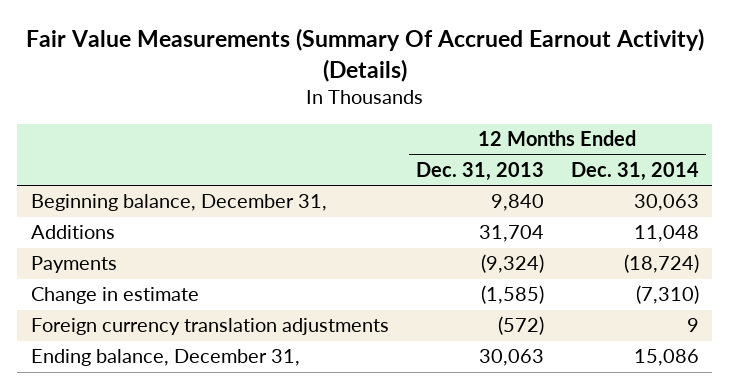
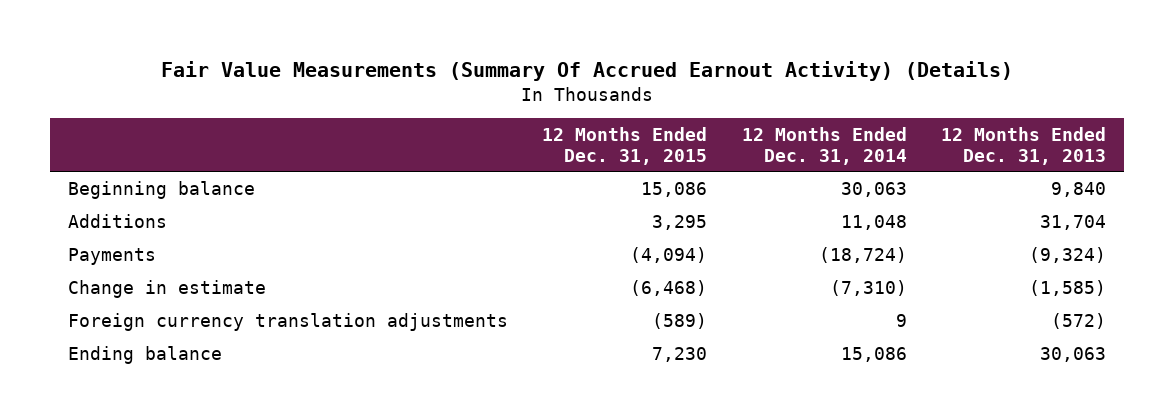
none -> [542,126,708,165] 12 Months Ended Dec. 31, 2015
[30,194,327,212] Beginning balance, December 31, -> [67,180,255,199] Beginning balance
[30,349,300,367] Ending balance, December 31, -> [67,345,222,364] Ending balance

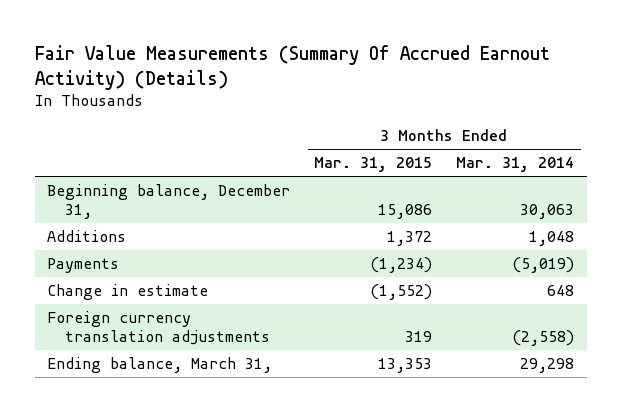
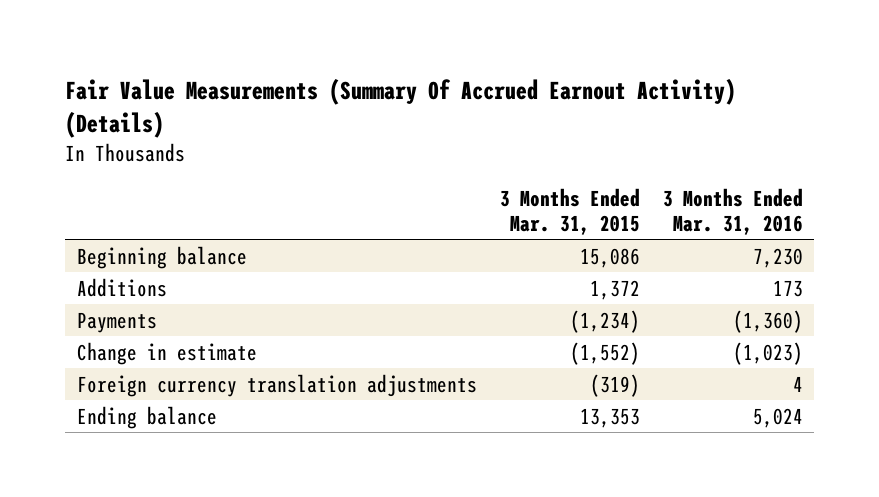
[456,157,575,173] Mar. 31, 2014 -> none
none -> [662,187,803,235] 3 Months Ended Mar. 31, 2016
[47,184,291,219] Beginning balance, December 31, -> [76,245,247,269] Beginning balance
[405,330,433,342] 319 -> [589,373,640,397] (319)
[47,357,273,374] Ending balance, March 31, -> [76,405,217,429] Ending balance

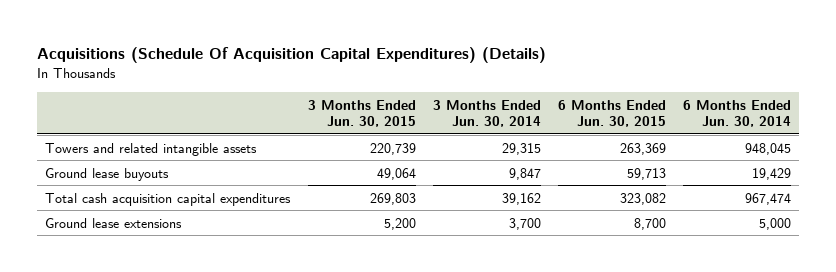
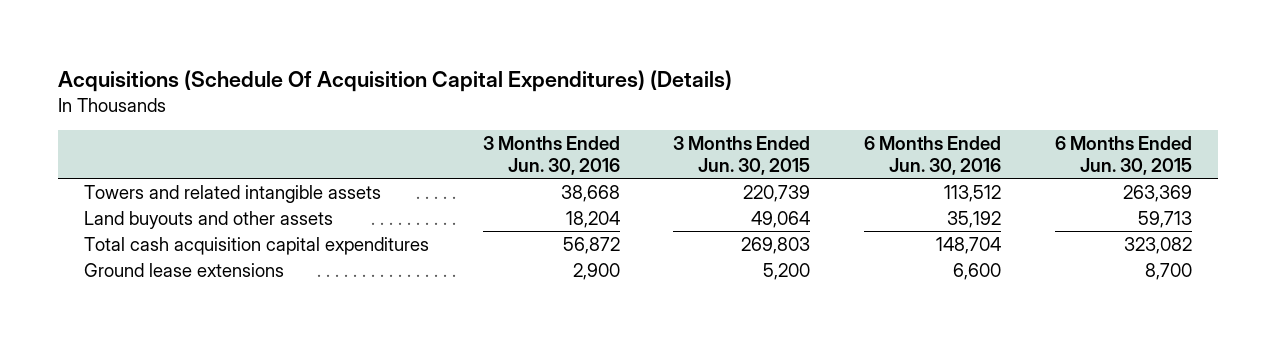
[432,99,541,128] 3 Months Ended Jun. 30, 2014 -> none
[682,99,791,128] 6 Months Ended Jun. 30, 2014 -> none
none -> [482,136,620,176] 3 Months Ended Jun. 30, 2016
none -> [864,136,1002,176] 6 Months Ended Jun. 30, 2016
[45,167,170,181] Ground lease buyouts -> [84,210,334,229] Land buyouts and other assets

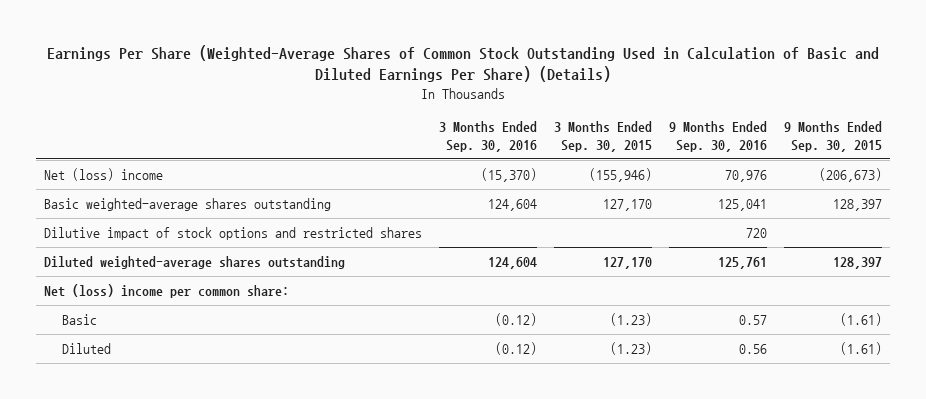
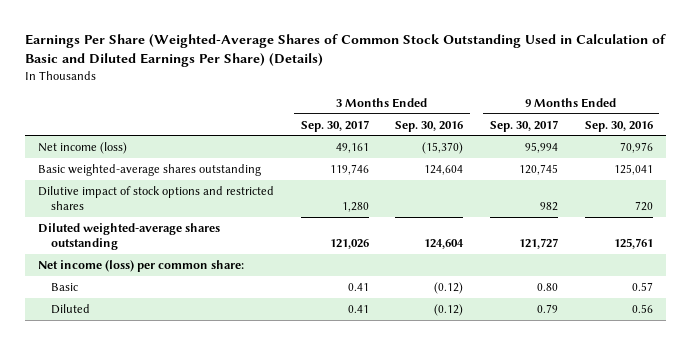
[554,120,653,152] 3 Months Ended Sep. 30, 2015 -> none
[783,120,882,152] 9 Months Ended Sep. 30, 2015 -> none
none -> [300,119,369,132] Sep. 30, 2017
none -> [489,119,558,132] Sep. 30, 2017
[44,167,164,181] Net (loss) income -> [38,141,128,154] Net income (loss)
[44,283,290,298] Net (loss) income per common share: -> [38,259,245,272] Net income (loss) per common share:

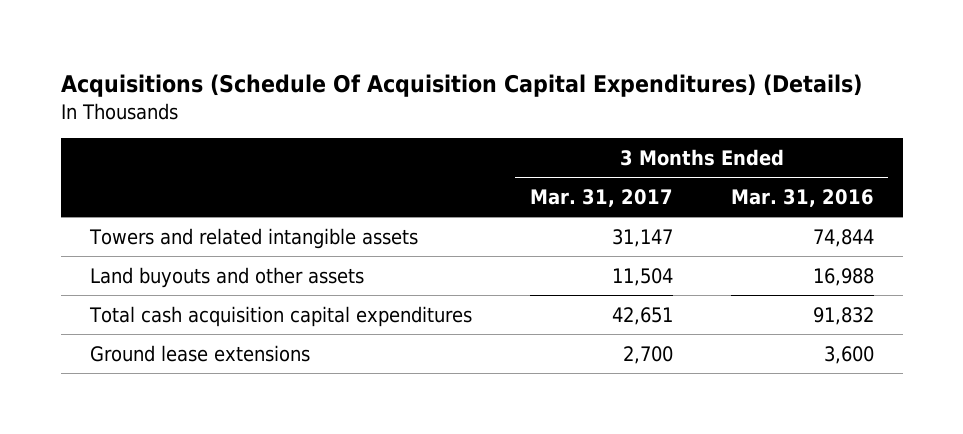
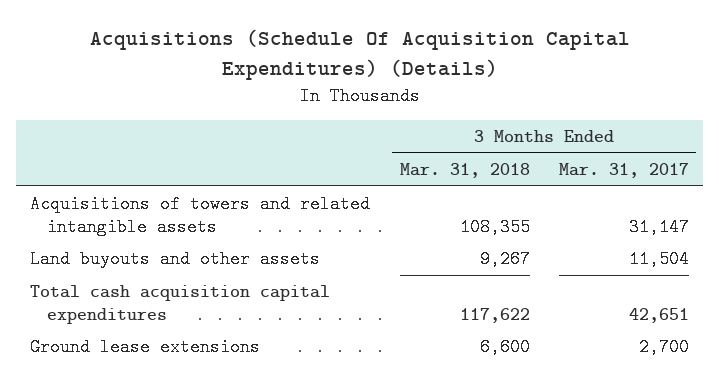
[730,188,874,207] Mar. 31, 2016 -> none
none -> [399,163,530,179] Mar. 31, 2018
[88,227,418,249] Towers and related intangible assets -> [30,195,371,236] Acquisitions of towers and related intangible assets

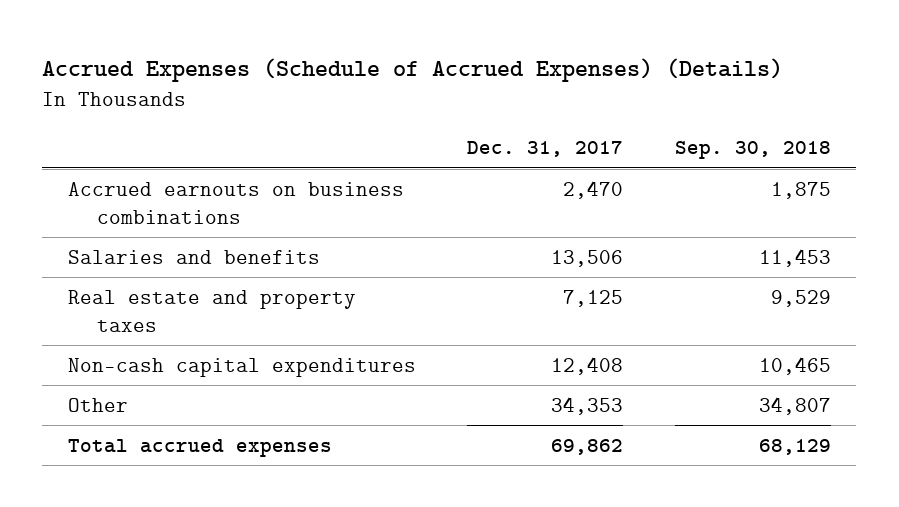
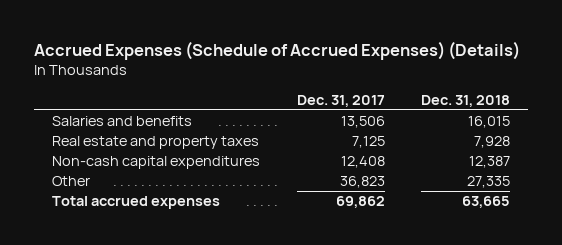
[674,141,831,160] Sep. 30, 2018 -> none
none -> [420,95,510,108] Dec. 31, 2018
[68,181,405,225] Accrued earnouts on business combinations -> none
[551,396,624,415] 34,353 -> [339,176,385,189] 36,823

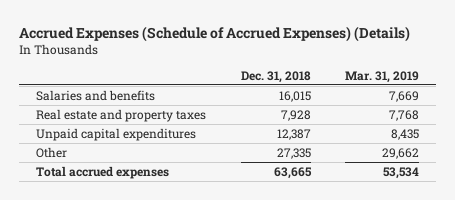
[296,95,385,108] Dec. 31, 2017 -> none
none -> [345,70,420,83] Mar. 31, 2019
[52,156,261,170] Non-cash capital expenditures -> [35,127,196,141] Unpaid capital expenditures

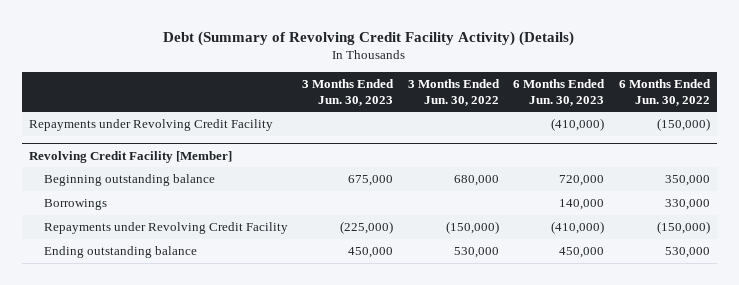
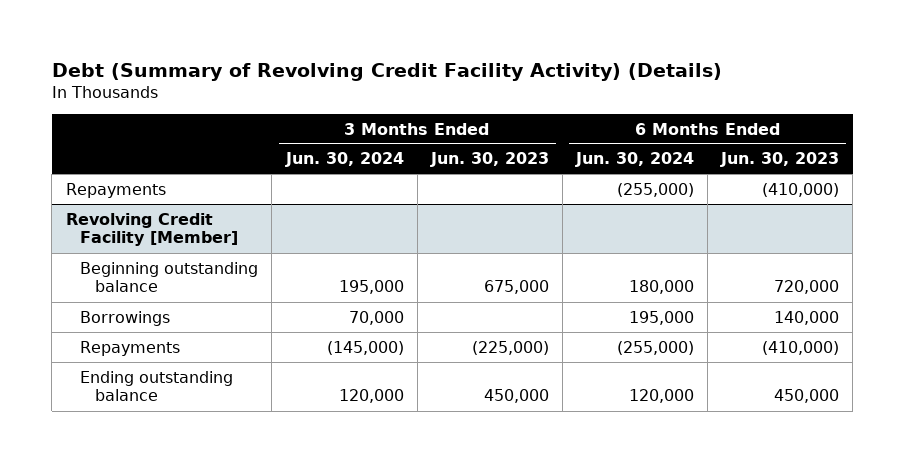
[407,79,500,106] 3 Months Ended Jun. 30, 2022 -> none
[618,79,711,106] 6 Months Ended Jun. 30, 2022 -> none
none -> [284,152,404,168] Jun. 30, 2024
none -> [575,152,695,168] Jun. 30, 2024
[28,119,273,132] Repayments under Revolving Credit Facility -> [65,182,166,198] Repayments
[43,222,288,235] Repayments under Revolving Credit Facility -> [80,340,181,356] Repayments

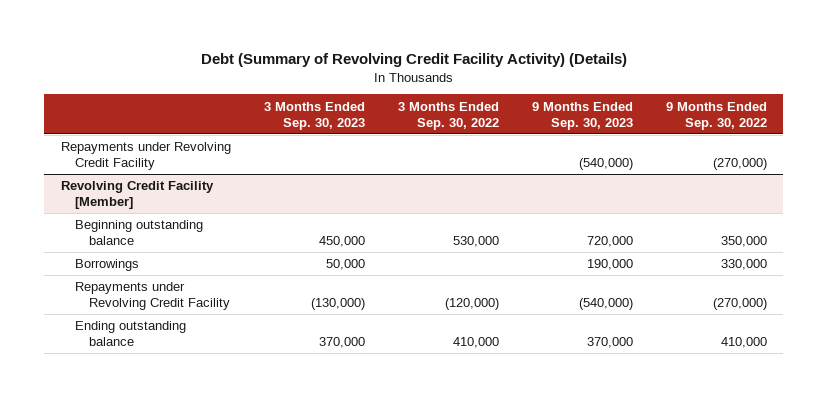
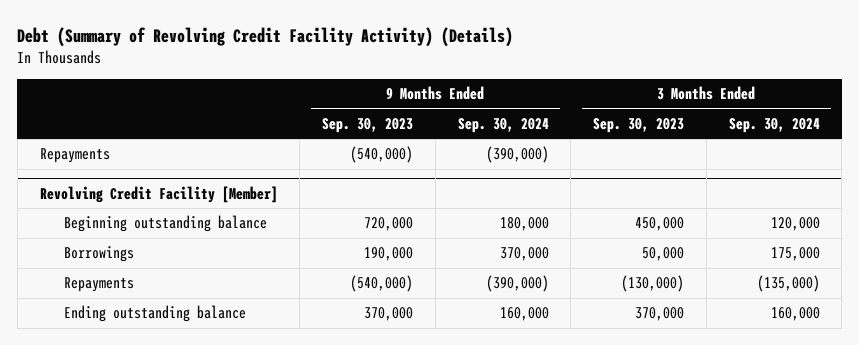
[397,101,499,130] 3 Months Ended Sep. 30, 2022 -> none
[665,101,767,130] 9 Months Ended Sep. 30, 2022 -> none
none -> [457,117,549,133] Sep. 30, 2024
none -> [728,117,820,133] Sep. 30, 2024
[60,142,231,171] Repayments under Revolving Credit Facility -> [39,148,110,164] Repayments
[74,282,231,311] Repayments under Revolving Credit Facility -> [63,277,134,293] Repayments

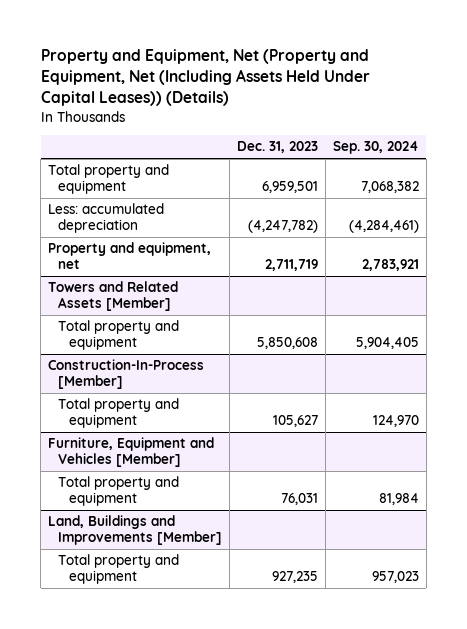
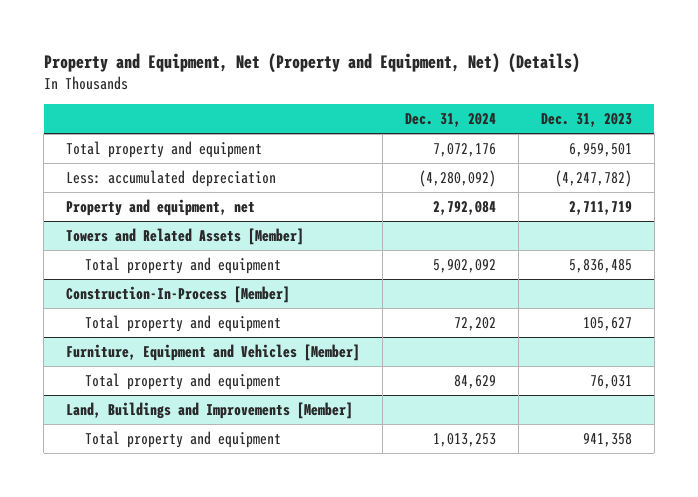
[40,49,370,107] Property and Equipment, Net (Property and Equipment, Net (Including Assets Held Under Capital Leases)) (Details) -> [43,52,580,73] Property and Equipment, Net (Property and Equipment, Net) (Details)
[332,141,419,155] Sep. 30, 2024 -> none
none -> [405,113,497,128] Dec. 31, 2024
[257,336,319,349] 5,850,608 -> [568,258,632,273] 5,836,485
[272,570,319,583] 927,235 -> [582,432,632,447] 941,358

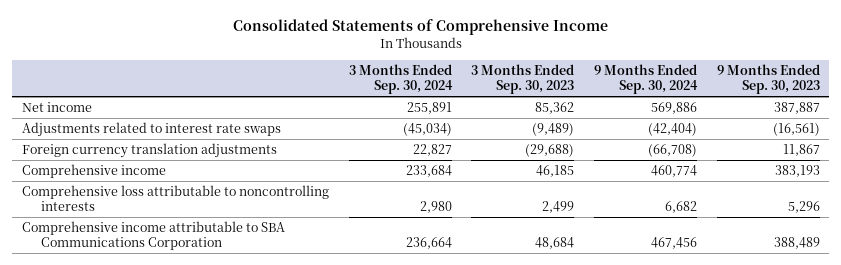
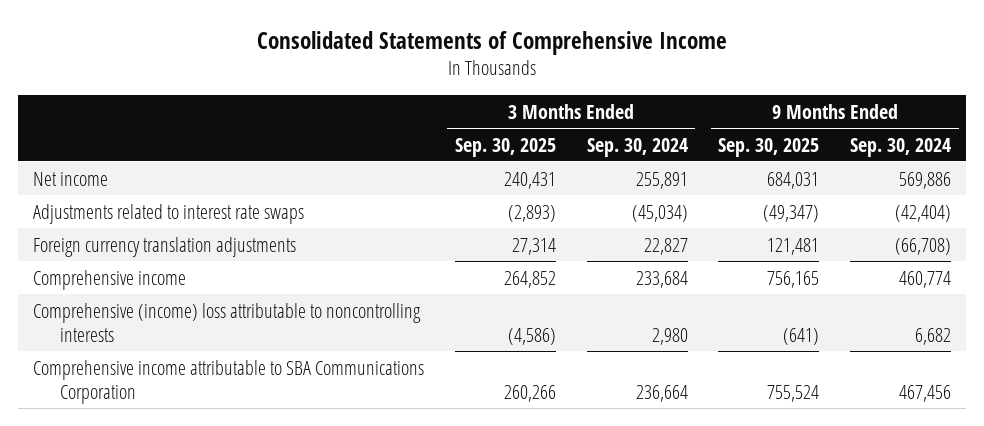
[471,64,575,95] 3 Months Ended Sep. 30, 2023 -> none
[716,64,820,95] 9 Months Ended Sep. 30, 2023 -> none
none -> [454,137,556,157] Sep. 30, 2025
none -> [718,137,820,157] Sep. 30, 2025
[21,185,329,211] Comprehensive loss attributable to noncontrolling interests -> [33,302,422,342] Comprehensive (income) loss attributable to noncontrolling interests

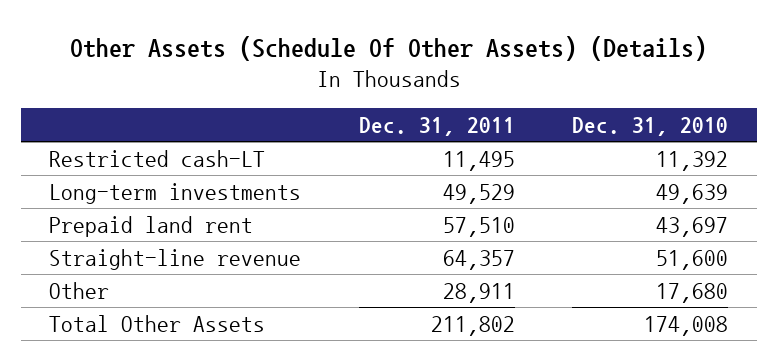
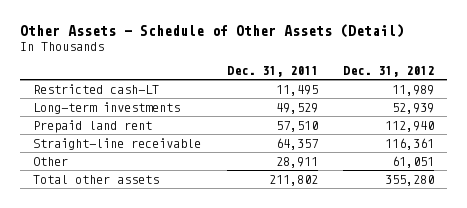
[69,35,707,61] Other Assets (Schedule Of Other Assets) (Details) -> [20,24,405,39] Other Assets - Schedule of Other Assets (Detail)
[571,117,728,137] Dec. 31, 2010 -> none
none -> [343,65,435,77] Dec. 31, 2012
[49,248,302,270] Straight-line revenue -> [33,137,202,150] Straight-line receivable
[49,314,266,332] Total Other Assets -> [33,174,160,184] Total other assets

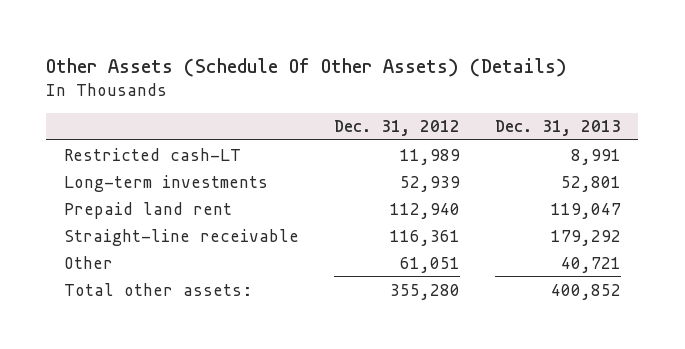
[20,24,405,39] Other Assets - Schedule of Other Assets (Detail) -> [46,57,568,77] Other Assets (Schedule Of Other Assets) (Details)
[226,65,318,77] Dec. 31, 2011 -> none
none -> [494,120,621,137] Dec. 31, 2013
[33,174,160,184] Total other assets -> [63,282,252,296] Total other assets:

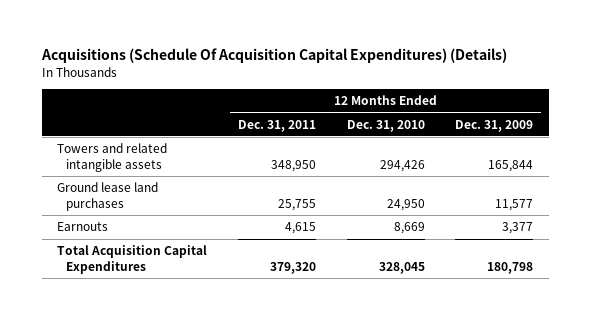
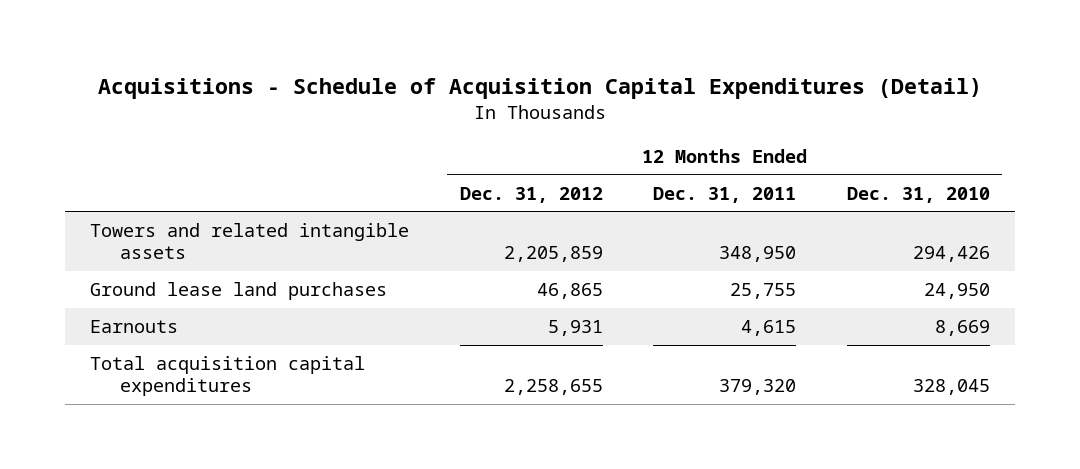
[40,48,507,64] Acquisitions (Schedule Of Acquisition Capital Expenditures) (Details) -> [97,78,982,100] Acquisitions - Schedule of Acquisition Capital Expenditures (Detail)
[455,119,534,132] Dec. 31, 2009 -> none
none -> [459,186,603,203] Dec. 31, 2012
[56,245,207,274] Total Acquisition Capital Expenditures -> [90,356,366,396] Total acquisition capital expenditures

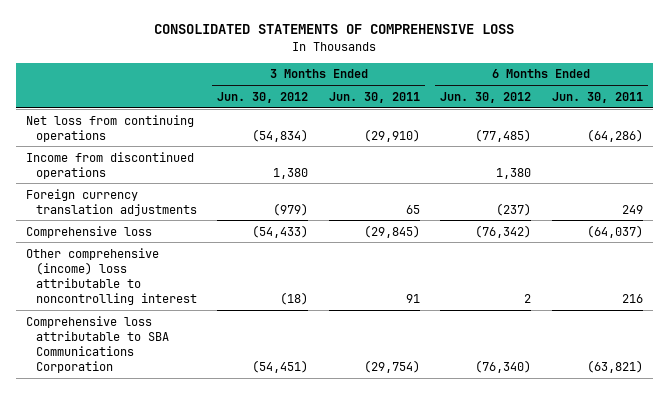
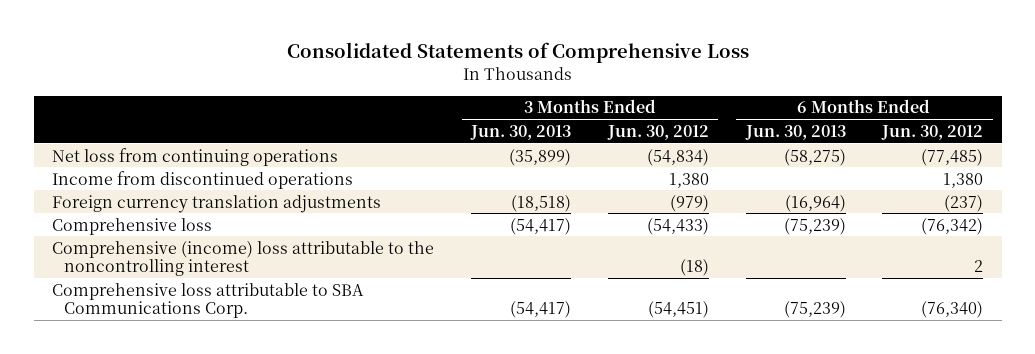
[154,24,515,35] CONSOLIDATED STATEMENTS OF COMPREHENSIVE LOSS -> [286,42,749,64] Consolidated Statements of Comprehensive Loss
[328,91,420,103] Jun. 30, 2011 -> none
[551,91,643,103] Jun. 30, 2011 -> none
none -> [469,124,571,140] Jun. 30, 2013
none -> [744,124,846,140] Jun. 30, 2013
[25,247,197,305] Other comprehensive (income) loss attributable to noncontrolling interest -> [52,240,435,277] Comprehensive (income) loss attributable to the noncontrolling interest
[25,315,169,373] Comprehensive loss attributable to SBA Communications Corporation -> [52,282,365,319] Comprehensive loss attributable to SBA Communications Corp.

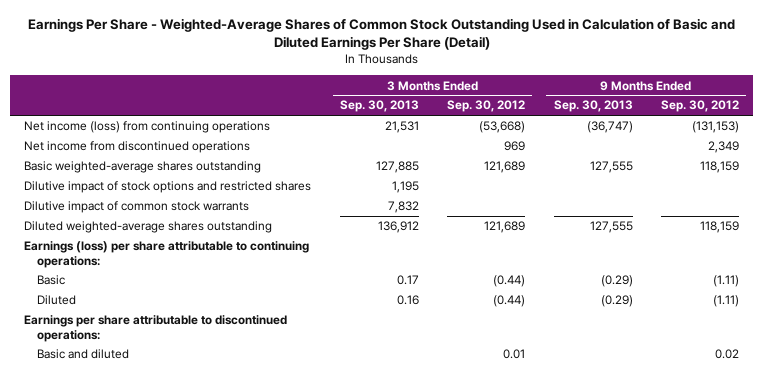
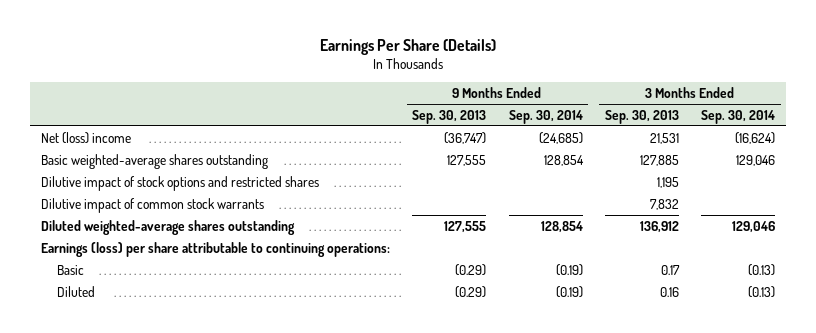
[27,17,735,51] Earnings Per Share - Weighted-Average Shares of Common Stock Outstanding Used in Calculation of Basic and Diluted Earnings Per Share (Detail) -> [320,38,497,55] Earnings Per Share (Details)
[447,100,526,113] Sep. 30, 2012 -> none
[660,100,739,113] Sep. 30, 2012 -> none
none -> [508,109,583,124] Sep. 30, 2014
none -> [701,109,776,124] Sep. 30, 2014
[24,141,251,154] Net income from discontinued operations -> none
[24,121,271,134] Net income (loss) from continuing operations -> [40,131,131,144] Net (loss) income
[24,315,288,342] Earnings per share attributable to discontinued operations: -> none
[36,349,129,360] Basic and diluted -> none

